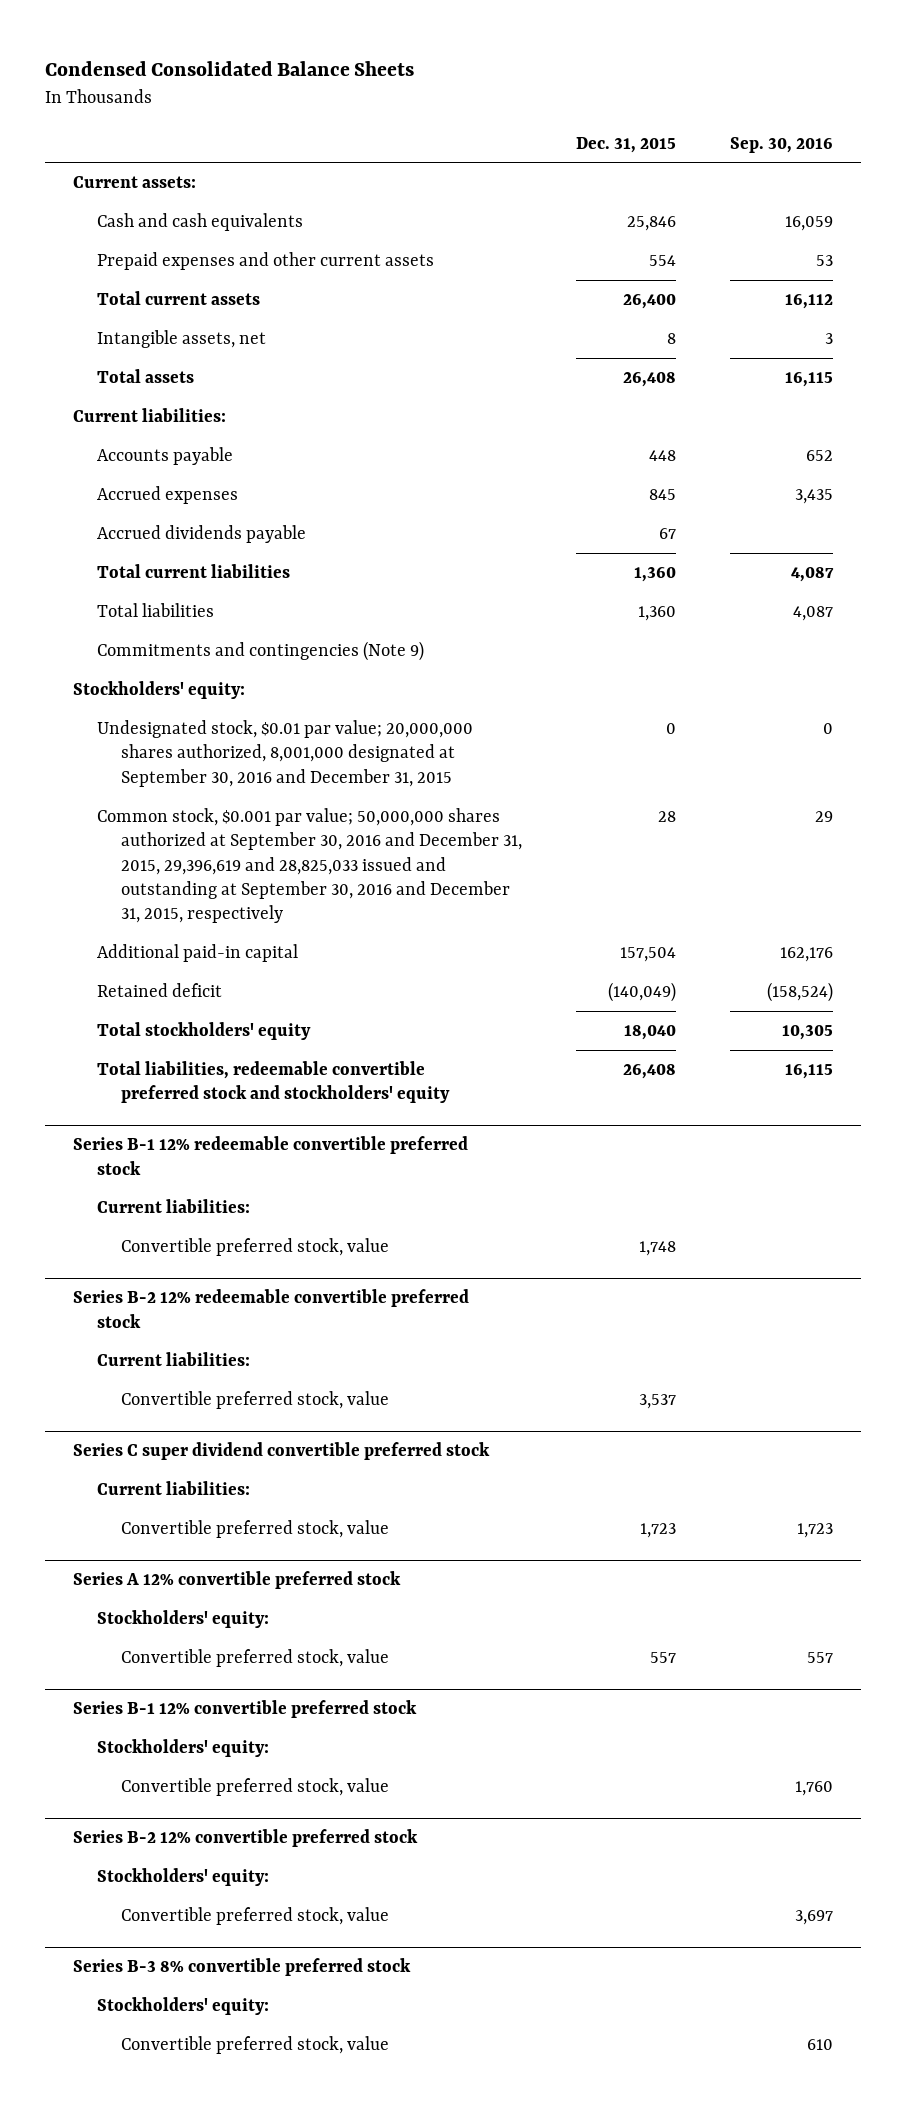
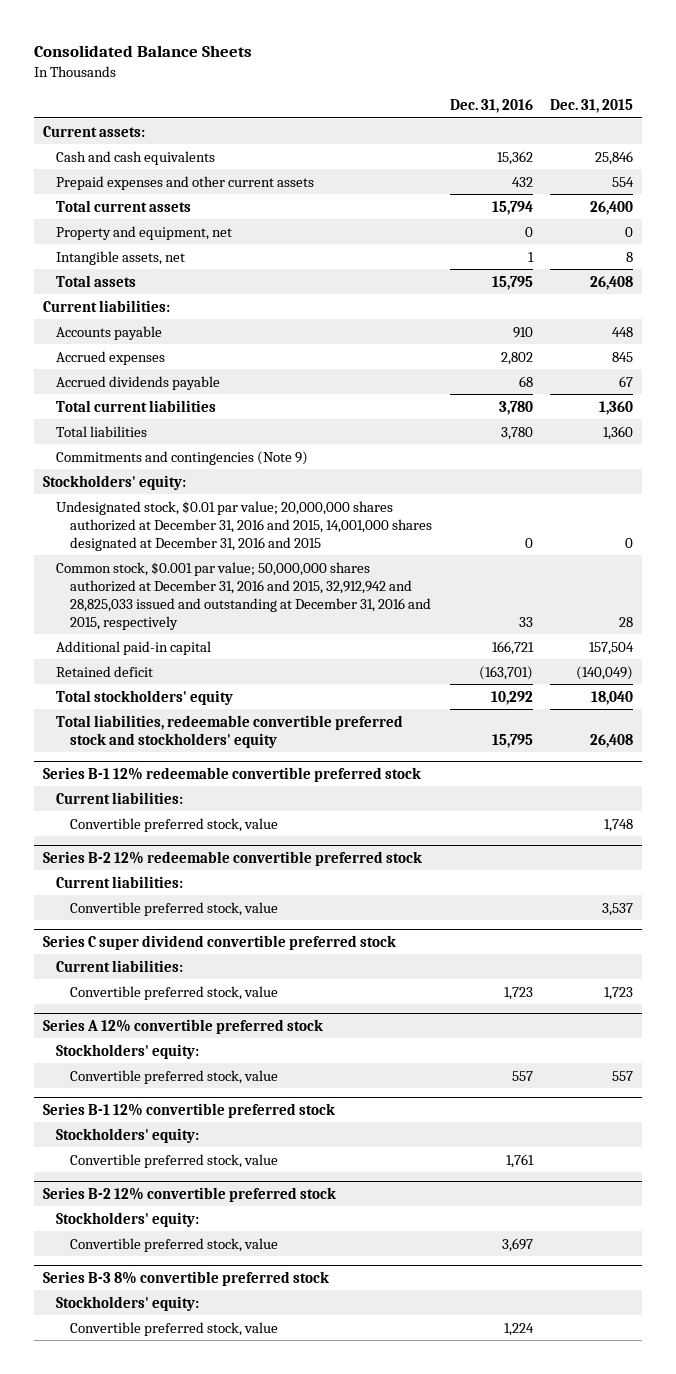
[45,61,415,77] Condensed Consolidated Balance Sheets -> [34,45,253,58] Consolidated Balance Sheets
[730,136,834,153] Sep. 30, 2016 -> none
none -> [449,99,533,114] Dec. 31, 2016
none -> [56,225,233,240] Property and equipment, net
[96,720,473,787] Undesignated stock, $0.01 par value; 20,000,000 shares authorized, 8,001,000 designated at September 30, 2016 and December 31, 2015 -> [56,500,432,551] Undesignated stock, $0.01 par value; 20,000,000 shares authorized at December 31, 2016 and 2015, 14,001,000 shares designated at December 31, 2016 and 2015
[96,808,522,924] Common stock, $0.001 par value; 50,000,000 shares authorized at September 30, 2016 and December 31, 2015, 29,396,619 and 28,825,033 issued and outstanding at September 30, 2016 and December 31, 2015, respectively -> [56,561,431,630] Common stock, $0.001 par value; 50,000,000 shares authorized at December 31, 2016 and 2015, 32,912,942 and 28,825,033 issued and outstanding at December 31, 2016 and 2015, respectively

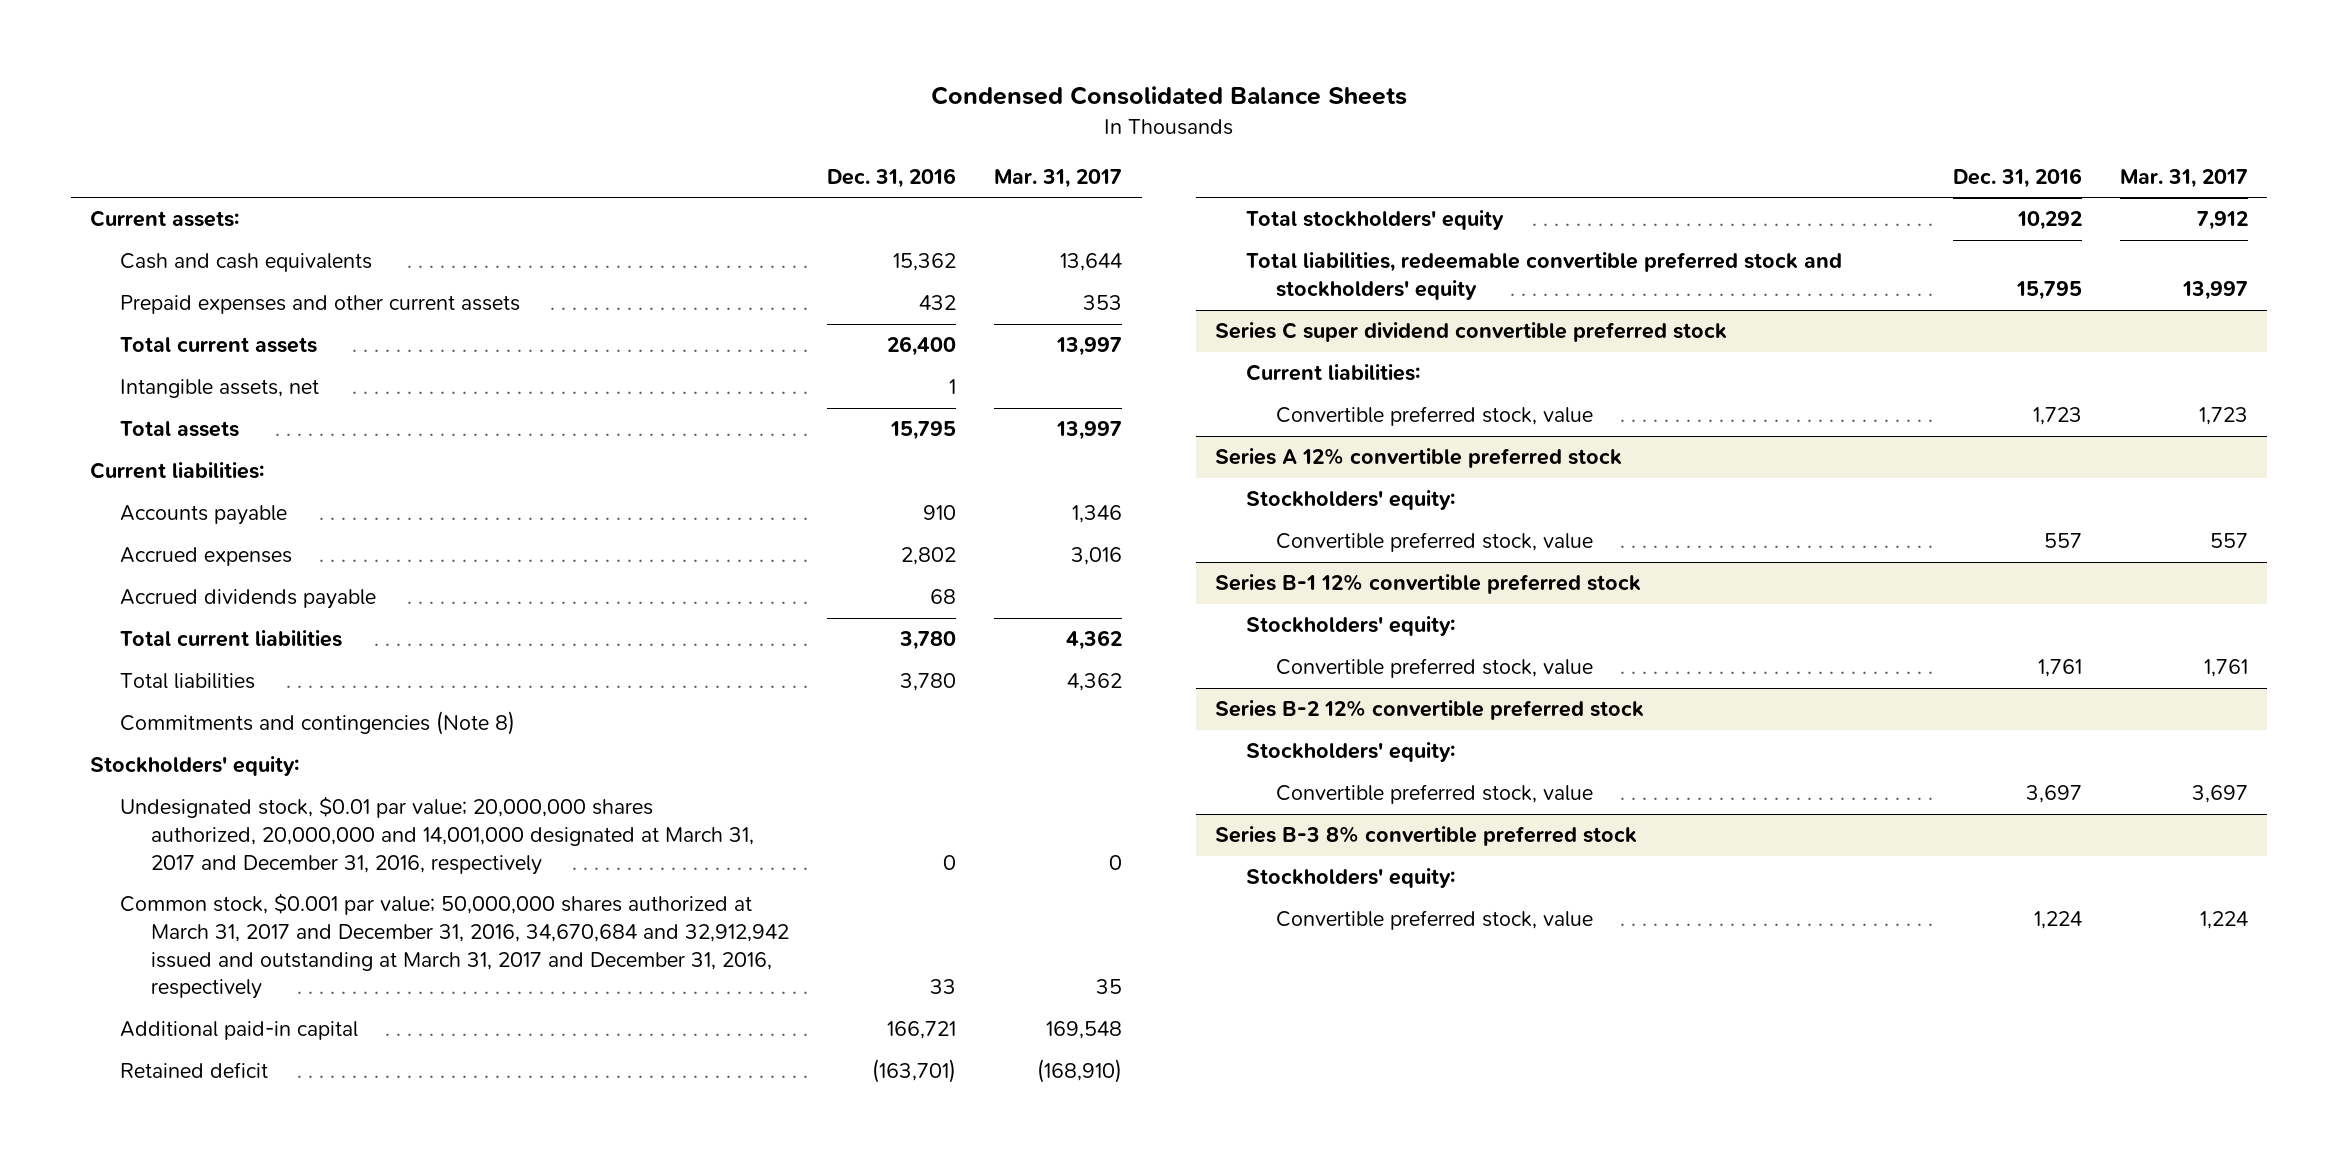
[34,45,253,58] Consolidated Balance Sheets -> [930,86,1407,106] Condensed Consolidated Balance Sheets
[550,99,634,114] Dec. 31, 2015 -> none
none -> [994,168,1123,188] Mar. 31, 2017
[56,225,233,240] Property and equipment, net -> none
[491,200,533,215] 15,794 -> [887,336,957,357] 26,400
[56,450,309,465] Commitments and contingencies (Note 9) -> [120,711,516,736] Commitments and contingencies (Note 8)
[56,500,432,551] Undesignated stock, $0.01 par value; 20,000,000 shares authorized at December 31, 2016 and 2015, 14,001,000 shares designated at December 31, 2016 and 2015 -> [120,796,754,875] Undesignated stock, $0.01 par value; 20,000,000 shares authorized, 20,000,000 and 14,001,000 designated at March 31, 2017 and December 31, 2016, respectively
[56,561,431,630] Common stock, $0.001 par value; 50,000,000 shares authorized at December 31, 2016 and 2015, 32,912,942 and 28,825,033 issued and outstanding at December 31, 2016 and 2015, respectively -> [120,893,789,1000] Common stock, $0.001 par value; 50,000,000 shares authorized at March 31, 2017 and December 31, 2016, 34,670,684 and 32,912,942 issued and outstanding at March 31, 2017 and December 31, 2016, respectively
[42,766,421,782] Series B-1 12% redeemable convertible preferred stock -> none
[56,791,184,804] Current liabilities: -> none
[69,817,278,832] Convertible preferred stock, value -> none
[42,850,422,866] Series B-2 12% redeemable convertible preferred stock -> none
[56,875,184,888] Current liabilities: -> none
[69,901,278,916] Convertible preferred stock, value -> none

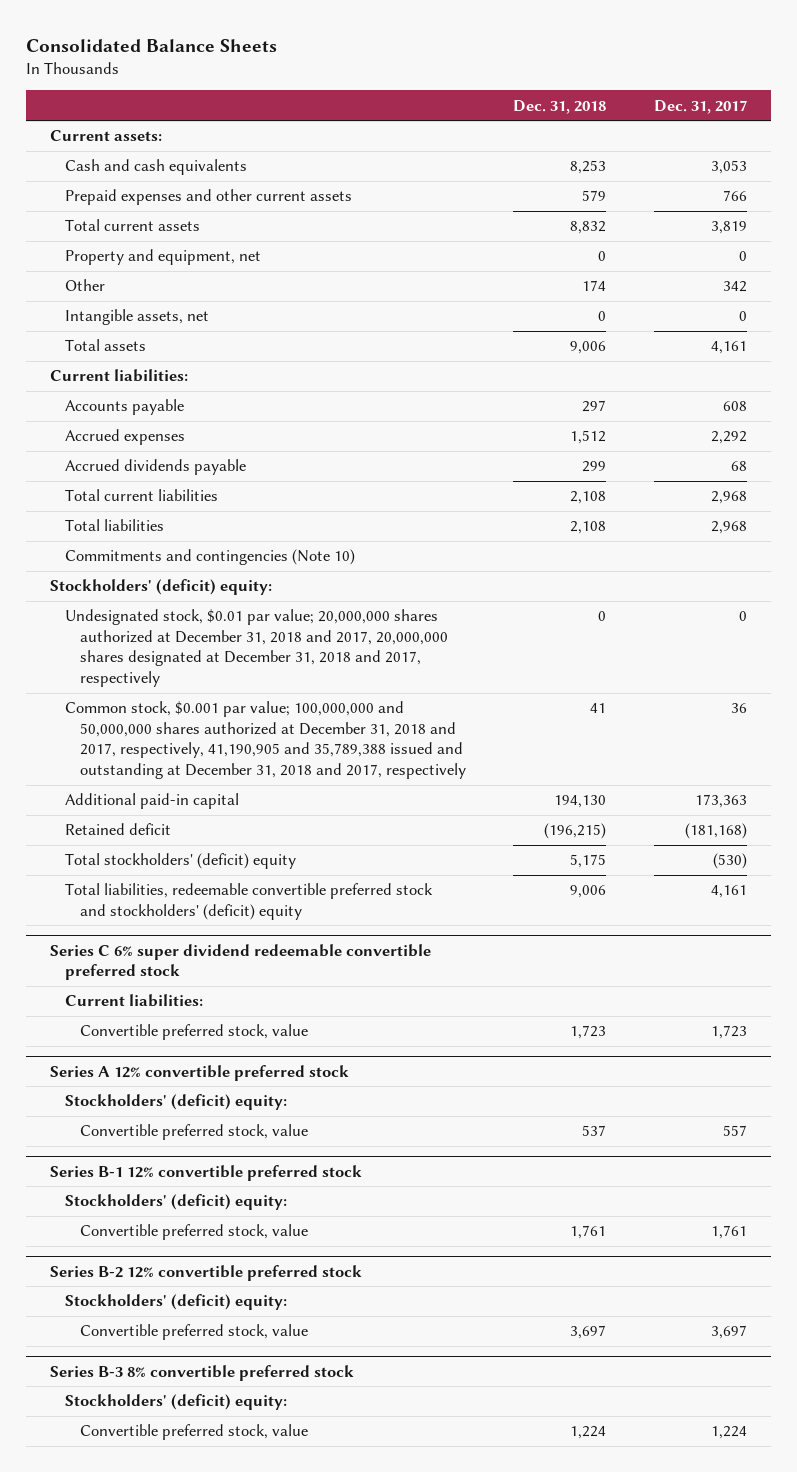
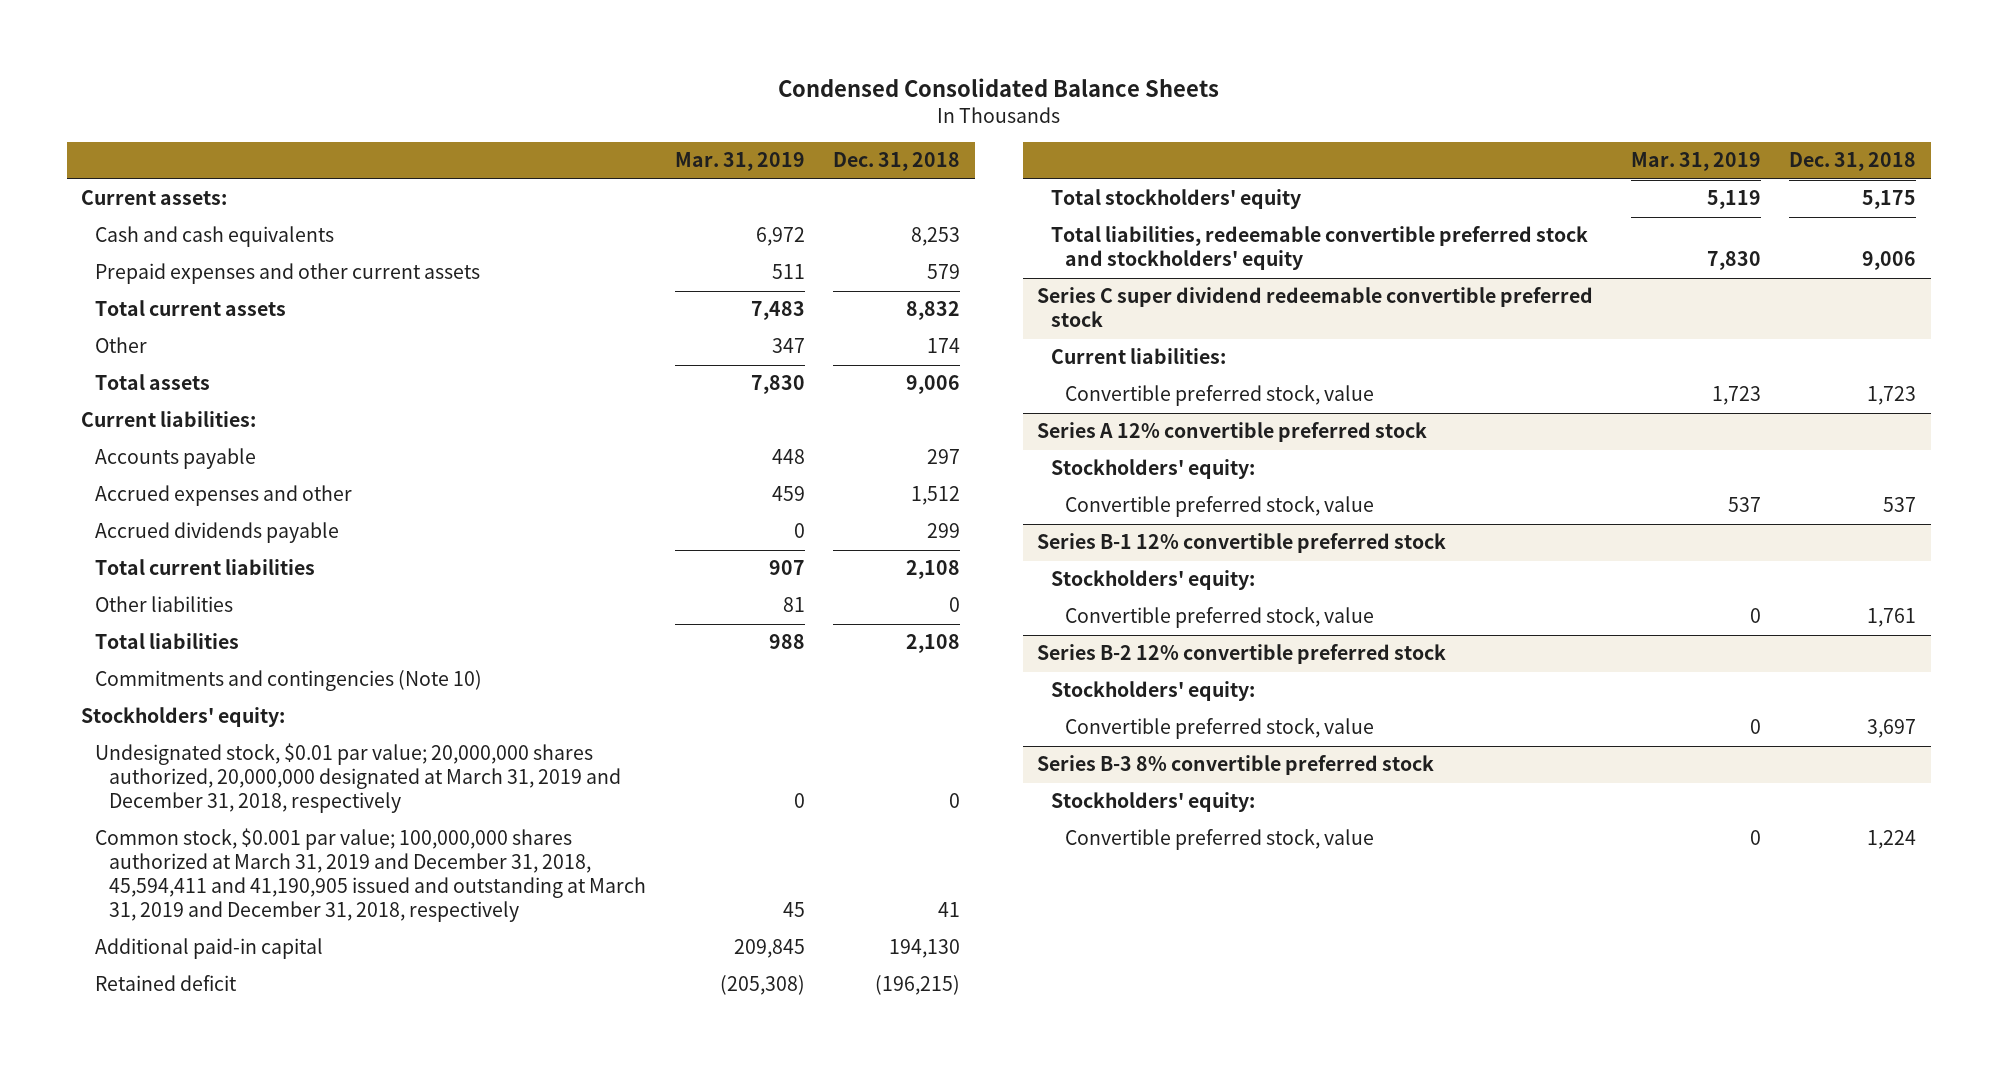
[26,38,278,52] Consolidated Balance Sheets -> [777,77,1219,97] Condensed Consolidated Balance Sheets
[654,99,748,114] Dec. 31, 2017 -> none
none -> [674,152,805,172] Mar. 31, 2019
[64,249,261,266] Property and equipment, net -> none
[64,309,209,326] Intangible assets, net -> none
[64,429,185,446] Accrued expenses -> [94,485,352,507] Accrued expenses and other
none -> [94,596,233,613] Other liabilities
[50,579,273,596] Stockholders' (deficit) equity: -> [80,707,285,728] Stockholders' equity:
[64,609,448,688] Undesignated stock, $0.01 par value; 20,000,000 shares authorized at December 31, 2018 and 2017, 20,000,000 shares designated at December 31, 2018 and 2017, respectively -> [94,743,621,814] Undesignated stock, $0.01 par value; 20,000,000 shares authorized, 20,000,000 designated at March 31, 2019 and December 31, 2018, respectively
[64,701,466,780] Common stock, $0.001 par value; 100,000,000 and 50,000,000 shares authorized at December 31, 2018 and 2017, respectively, 41,190,905 and 35,789,388 issued and outstanding at December 31, 2018 and 2017, respectively -> [94,828,646,923] Common stock, $0.001 par value; 100,000,000 shares authorized at March 31, 2019 and December 31, 2018, 45,594,411 and 41,190,905 issued and outstanding at March 31, 2019 and December 31, 2018, respectively
[64,853,296,870] Total stockholders' (deficit) equity -> [1051,189,1302,210] Total stockholders' equity
[64,883,433,920] Total liabilities, redeemable convertible preferred stock and stockholders' (deficit) equity -> [1051,226,1589,271] Total liabilities, redeemable convertible preferred stock and stockholders' equity
[50,943,432,981] Series C 6% super dividend redeemable convertible preferred stock -> [1037,287,1594,328] Series C super dividend redeemable convertible preferred stock
[64,1094,287,1111] Stockholders' (deficit) equity: -> [1051,459,1256,480] Stockholders' equity:
[64,1194,287,1211] Stockholders' (deficit) equity: -> [1051,570,1256,591] Stockholders' equity:
[64,1294,287,1311] Stockholders' (deficit) equity: -> [1051,681,1256,702] Stockholders' equity:
[64,1394,287,1411] Stockholders' (deficit) equity: -> [1051,792,1256,813] Stockholders' equity:

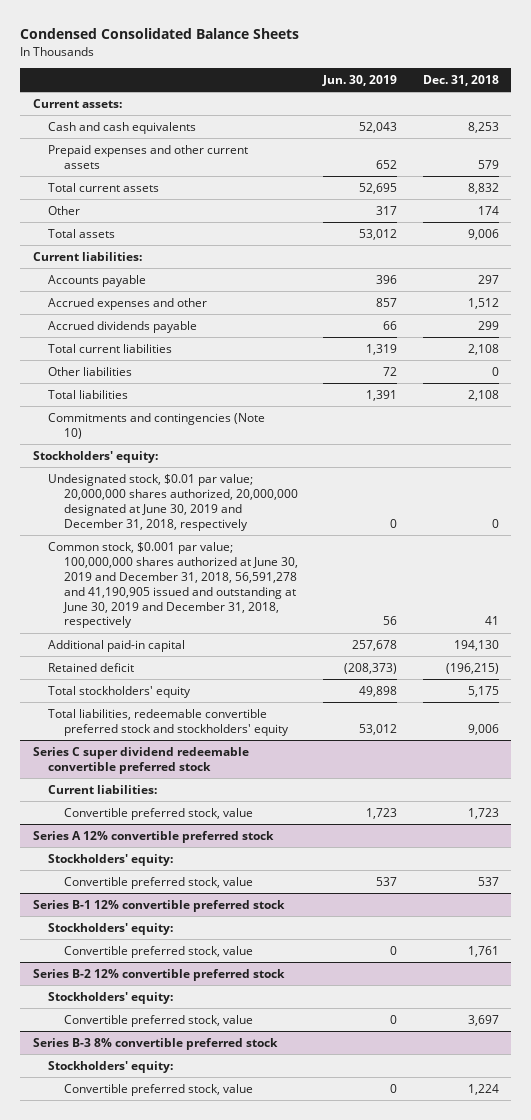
[674,152,805,172] Mar. 31, 2019 -> none
none -> [322,74,398,86] Jun. 30, 2019
[94,743,621,814] Undesignated stock, $0.01 par value; 20,000,000 shares authorized, 20,000,000 designated at March 31, 2019 and December 31, 2018, respectively -> [48,473,298,531] Undesignated stock, $0.01 par value; 20,000,000 shares authorized, 20,000,000 designated at June 30, 2019 and December 31, 2018, respectively
[94,828,646,923] Common stock, $0.001 par value; 100,000,000 shares authorized at March 31, 2019 and December 31, 2018, 45,594,411 and 41,190,905 issued and outstanding at March 31, 2019 and December 31, 2018, respectively -> [48,541,298,629] Common stock, $0.001 par value; 100,000,000 shares authorized at June 30, 2019 and December 31, 2018, 56,591,278 and 41,190,905 issued and outstanding at June 30, 2019 and December 31, 2018, respectively

